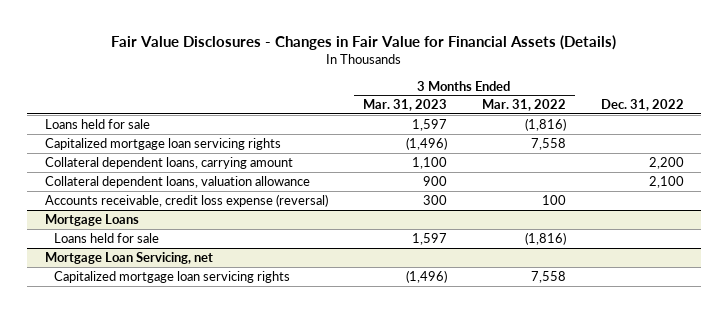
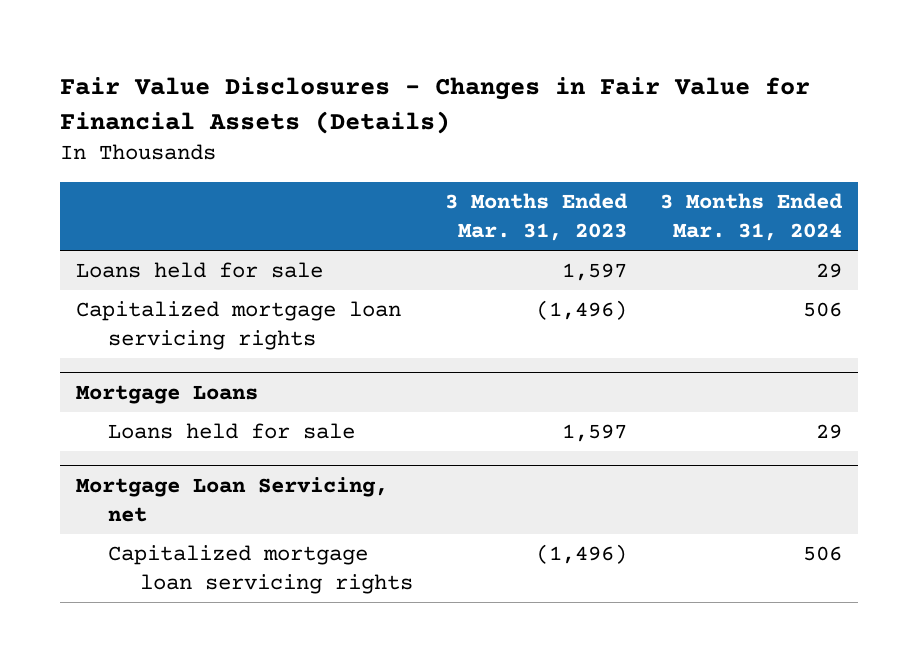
[481,99,566,112] Mar. 31, 2022 -> none
[600,99,684,112] Dec. 31, 2022 -> none
none -> [659,192,843,241] 3 Months Ended Mar. 31, 2024
[44,156,293,169] Collateral dependent loans, carrying amount -> none
[44,175,310,188] Collateral dependent loans, valuation allowance -> none
[44,193,328,207] Accounts receivable, credit loss expense (reversal) -> none

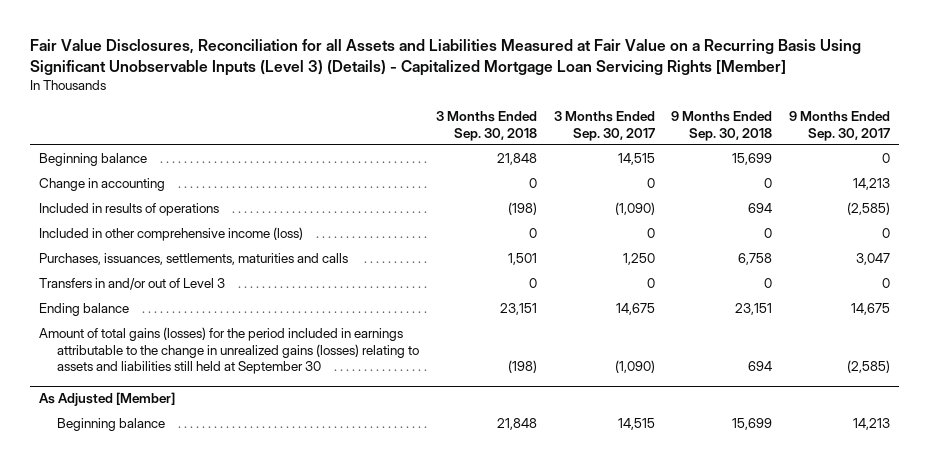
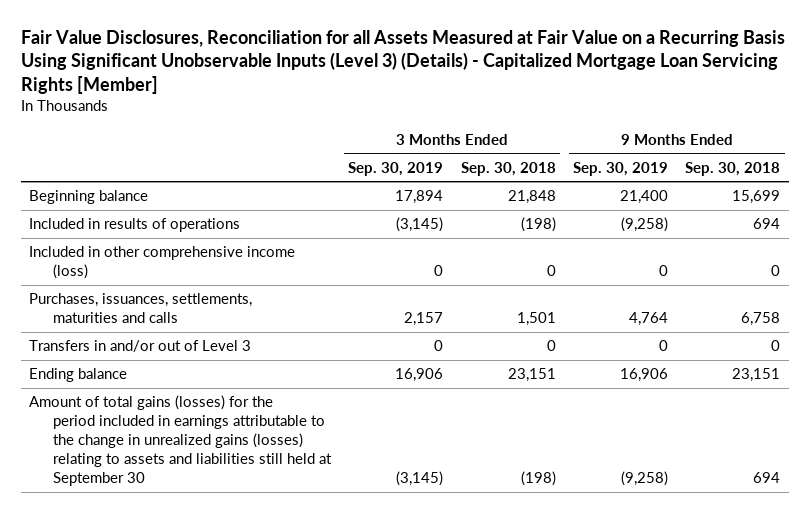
[30,39,862,77] Fair Value Disclosures, Reconciliation for all Assets and Liabilities Measured at Fair Value on a Recurring Basis Using Significant Unobservable Inputs (Level 3) (Details) - Capitalized Mortgage Loan Servicing Rights [Member] -> [20,29,785,94] Fair Value Disclosures, Reconciliation for all Assets Measured at Fair Value on a Recurring Basis Using Significant Unobservable Inputs (Level 3) (Details) - Capitalized Mortgage Loan Servicing Rights [Member]
[553,111,655,141] 3 Months Ended Sep. 30, 2017 -> none
[789,111,891,141] 9 Months Ended Sep. 30, 2017 -> none
none -> [348,161,444,176] Sep. 30, 2019
none -> [572,161,668,176] Sep. 30, 2019
[38,178,165,192] Change in accounting -> none
[38,392,175,407] As Adjusted [Member] -> none
[56,418,165,432] Beginning balance -> none

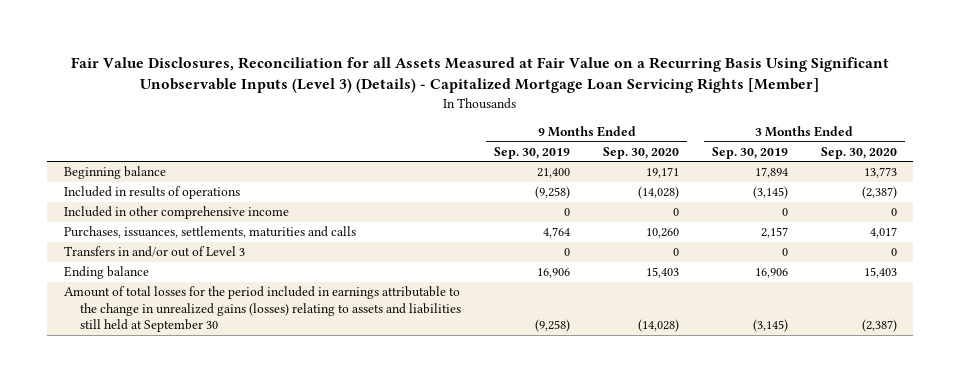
[460,161,556,176] Sep. 30, 2018 -> none
[685,161,781,176] Sep. 30, 2018 -> none
none -> [602,146,679,159] Sep. 30, 2020
none -> [820,146,897,159] Sep. 30, 2020
[29,246,296,280] Included in other comprehensive income (loss) -> [63,206,289,220] Included in other comprehensive income
[29,395,332,487] Amount of total gains (losses) for the period included in earnings attributable to the change in unrealized gains (losses) relating to assets and liabilities still held at September 30 -> [63,286,462,333] Amount of total losses for the period included in earnings attributable to the change in unrealized gains (losses) relating to assets and liabilities still held at September 30

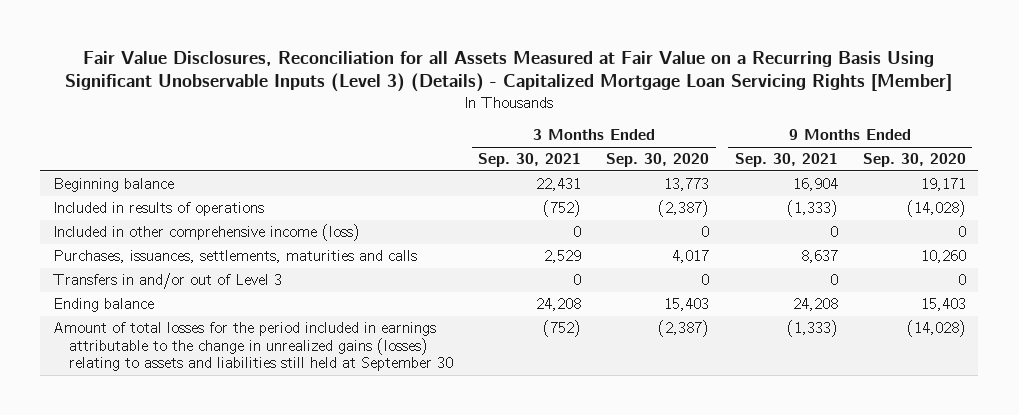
[494,146,571,159] Sep. 30, 2019 -> none
[711,146,788,159] Sep. 30, 2019 -> none
none -> [477,153,581,168] Sep. 30, 2021
none -> [734,153,838,168] Sep. 30, 2021
[63,206,289,220] Included in other comprehensive income -> [52,224,360,242] Included in other comprehensive income (loss)

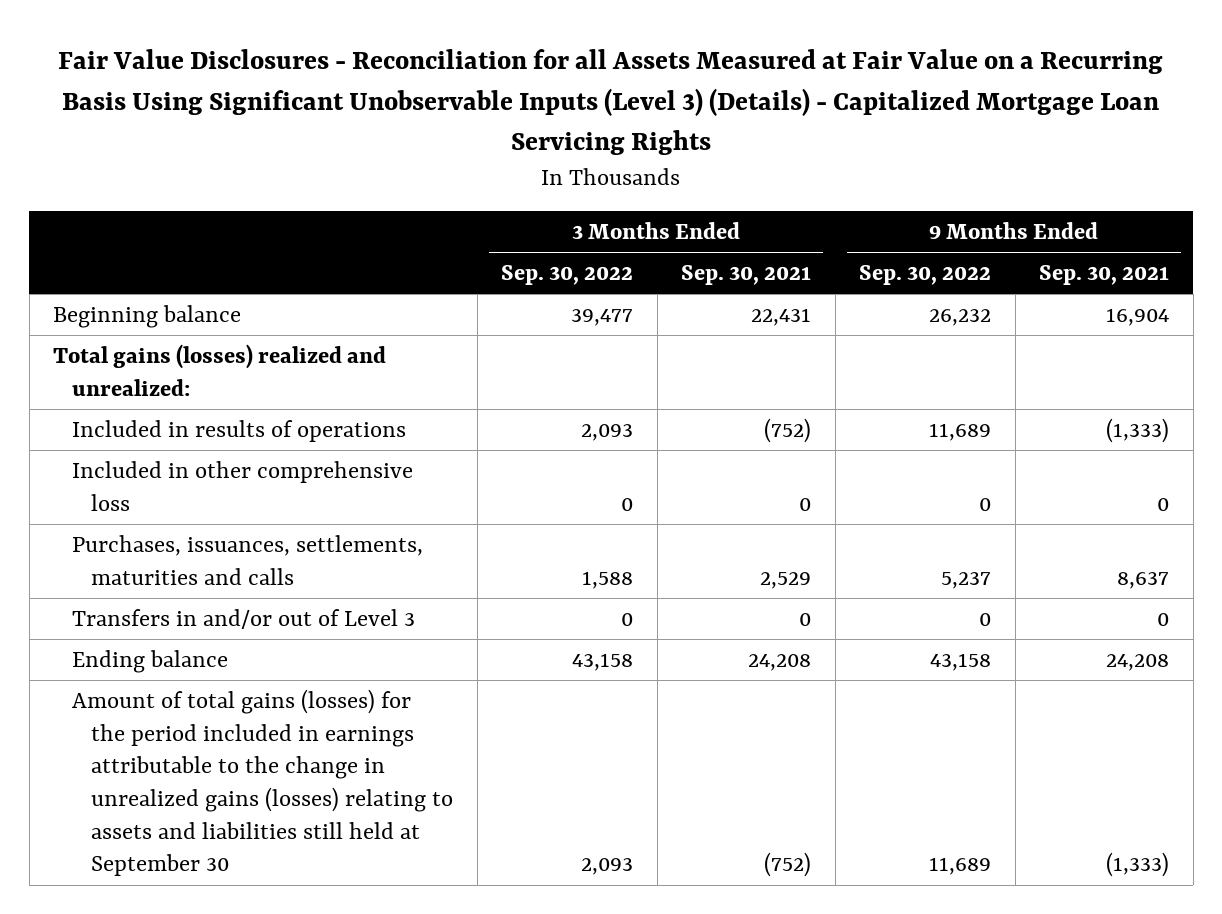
[65,50,953,93] Fair Value Disclosures, Reconciliation for all Assets Measured at Fair Value on a Recurring Basis Using Significant Unobservable Inputs (Level 3) (Details) - Capitalized Mortgage Loan Servicing Rights [Member] -> [58,49,1164,155] Fair Value Disclosures - Reconciliation for all Assets Measured at Fair Value on a Recurring Basis Using Significant Unobservable Inputs (Level 3) (Details) - Capitalized Mortgage Loan Servicing Rights
[606,153,710,168] Sep. 30, 2020 -> none
[862,153,966,168] Sep. 30, 2020 -> none
none -> [501,265,634,286] Sep. 30, 2022
none -> [859,265,992,286] Sep. 30, 2022
none -> [53,344,387,396] Total gains (losses) realized and unrealized:
[52,224,360,242] Included in other comprehensive income (loss) -> [72,461,414,511] Included in other comprehensive loss
[52,322,453,372] Amount of total losses for the period included in earnings attributable to the change in unrealized gains (losses) relating to assets and liabilities still held at September 30 -> [72,689,453,877] Amount of total gains (losses) for the period included in earnings attributable to the change in unrealized gains (losses) relating to assets and liabilities still held at September 30

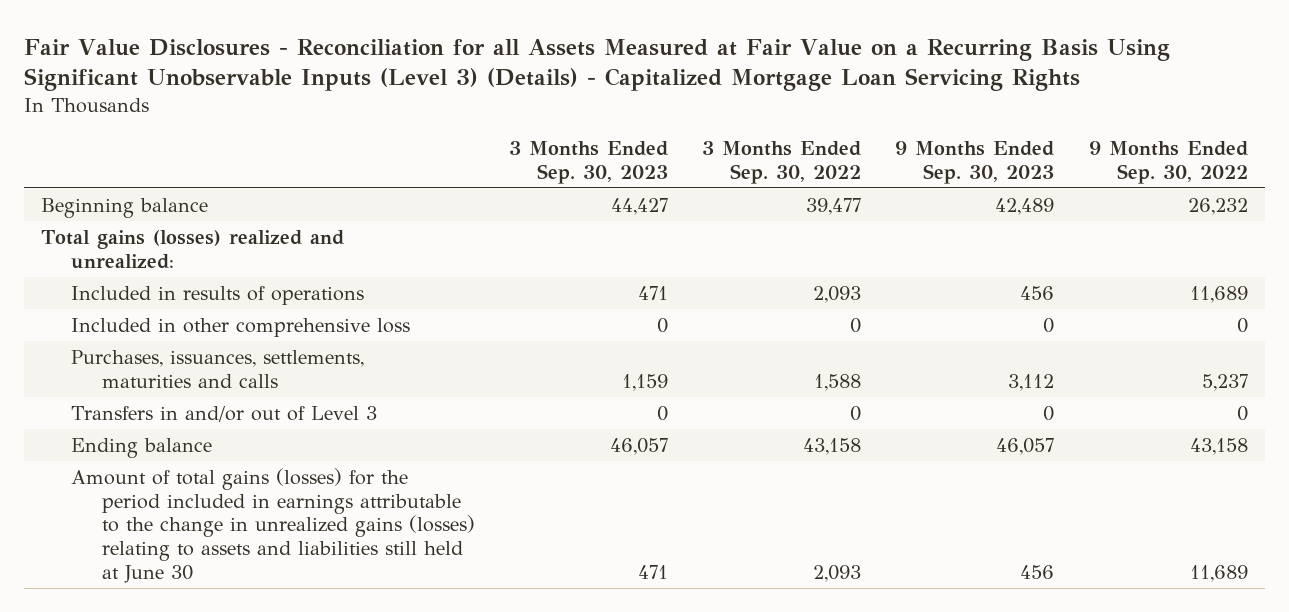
[681,265,812,286] Sep. 30, 2021 -> none
[1039,265,1170,286] Sep. 30, 2021 -> none
none -> [508,140,668,184] 3 Months Ended Sep. 30, 2023
none -> [895,140,1055,184] 9 Months Ended Sep. 30, 2023
[72,689,453,877] Amount of total gains (losses) for the period included in earnings attributable to the change in unrealized gains (losses) relating to assets and liabilities still held at September 30 -> [71,467,475,583] Amount of total gains (losses) for the period included in earnings attributable to the change in unrealized gains (losses) relating to assets and liabilities still held at June 30

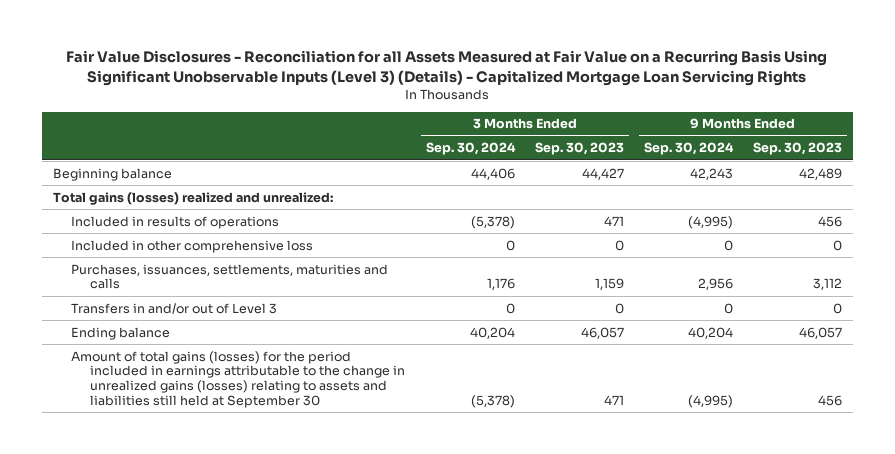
[702,140,862,184] 3 Months Ended Sep. 30, 2022 -> none
[1088,140,1248,184] 9 Months Ended Sep. 30, 2022 -> none
none -> [425,142,516,156] Sep. 30, 2024
none -> [644,142,735,156] Sep. 30, 2024
[71,467,475,583] Amount of total gains (losses) for the period included in earnings attributable to the change in unrealized gains (losses) relating to assets and liabilities still held at June 30 -> [71,350,406,408] Amount of total gains (losses) for the period included in earnings attributable to the change in unrealized gains (losses) relating to assets and liabilities still held at September 30

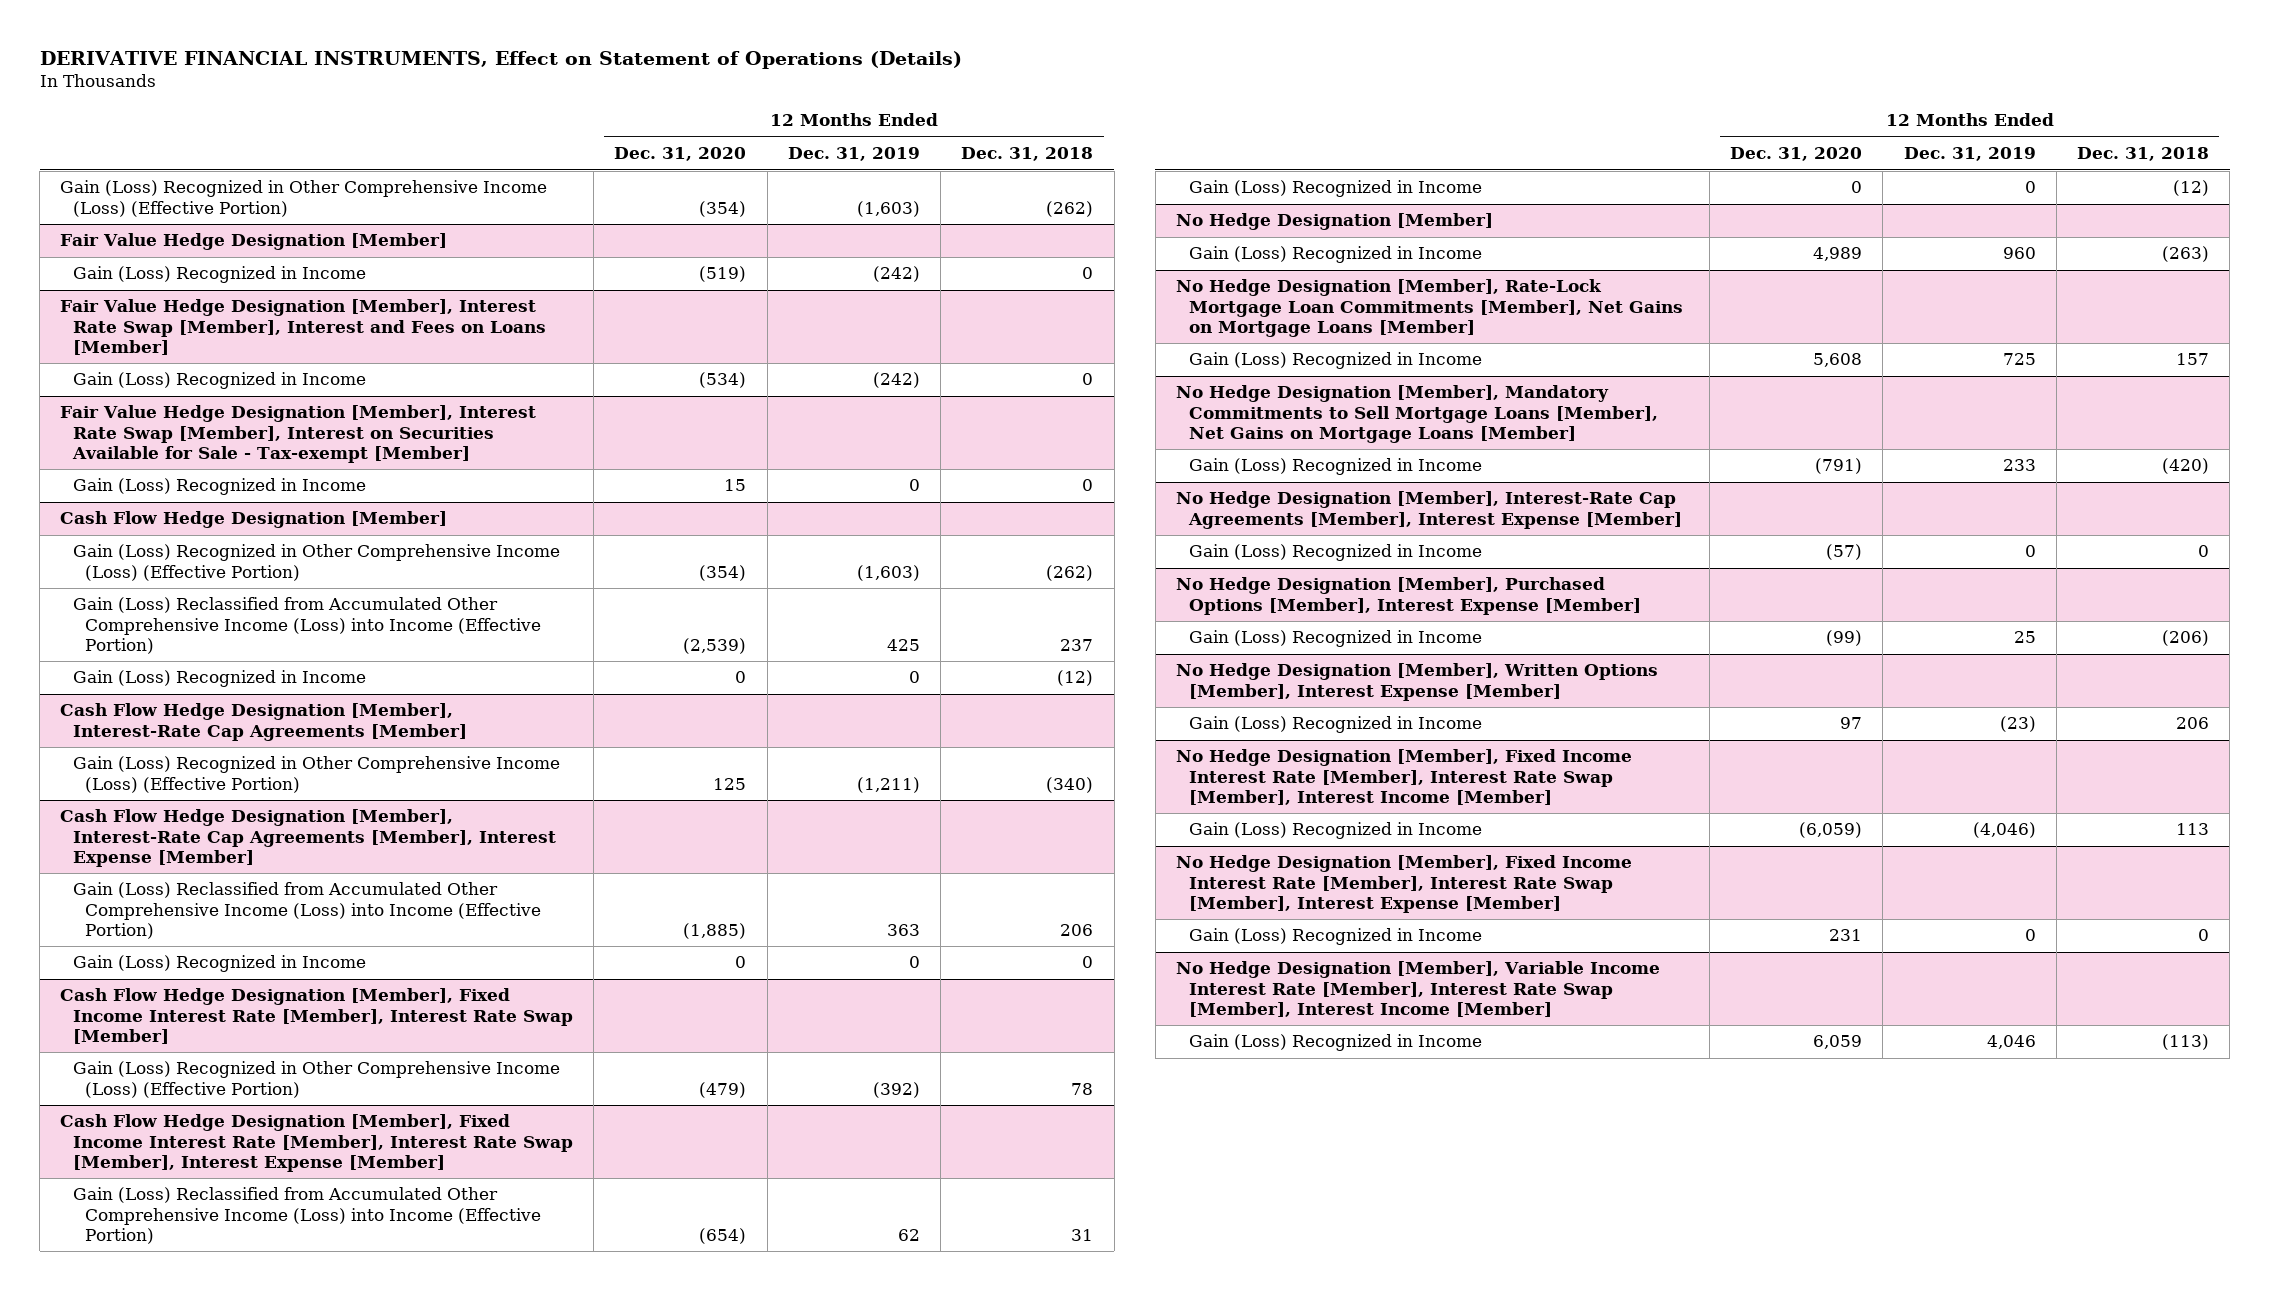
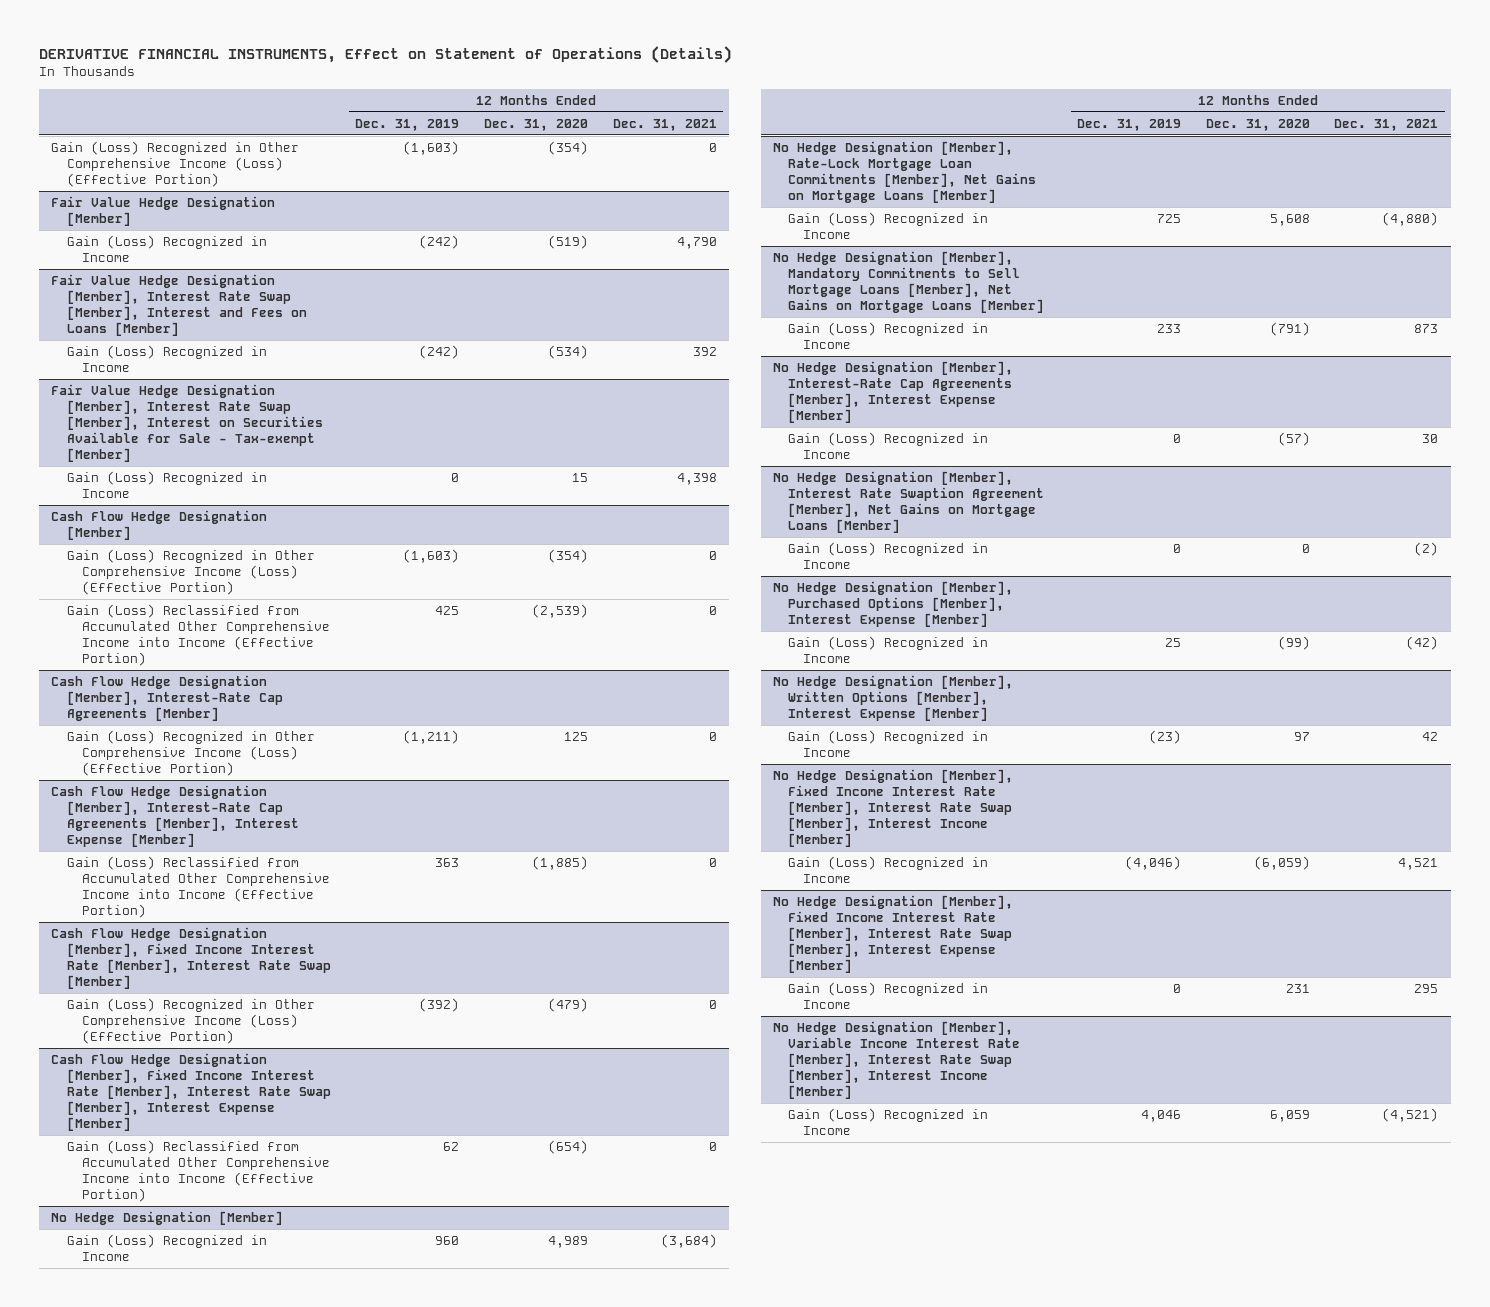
[961,147,1094,162] Dec. 31, 2018 -> none
none -> [612,118,717,131] Dec. 31, 2021
[72,670,366,688] Gain (Loss) Recognized in Income -> none
[72,597,542,654] Gain (Loss) Reclassified from Accumulated Other Comprehensive Income (Loss) into Income (Effective Portion) -> [66,604,330,666] Gain (Loss) Reclassified from Accumulated Other Comprehensive Income into Income (Effective Portion)
[72,955,366,973] Gain (Loss) Recognized in Income -> none
[72,882,542,939] Gain (Loss) Reclassified from Accumulated Other Comprehensive Income (Loss) into Income (Effective Portion) -> [66,856,330,918] Gain (Loss) Reclassified from Accumulated Other Comprehensive Income into Income (Effective Portion)
[1188,180,1482,198] Gain (Loss) Recognized in Income -> none
[72,1187,542,1244] Gain (Loss) Reclassified from Accumulated Other Comprehensive Income (Loss) into Income (Effective Portion) -> [66,1140,330,1202] Gain (Loss) Reclassified from Accumulated Other Comprehensive Income into Income (Effective Portion)
none -> [773,471,1045,533] No Hedge Designation [Member], Interest Rate Swaption Agreement [Member], Net Gains on Mortgage Loans [Member]
none -> [788,542,989,569] Gain (Loss) Recognized in Income

